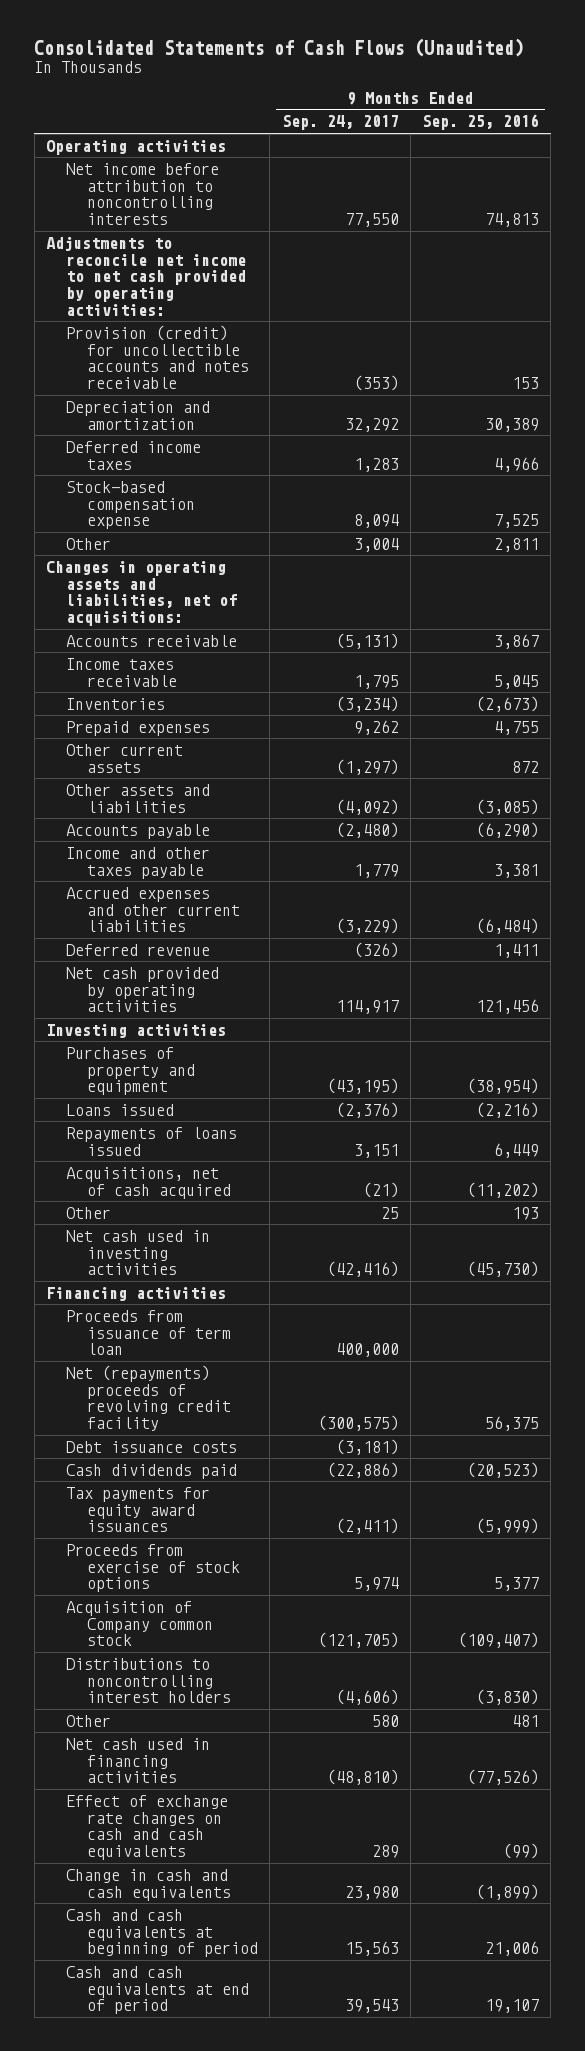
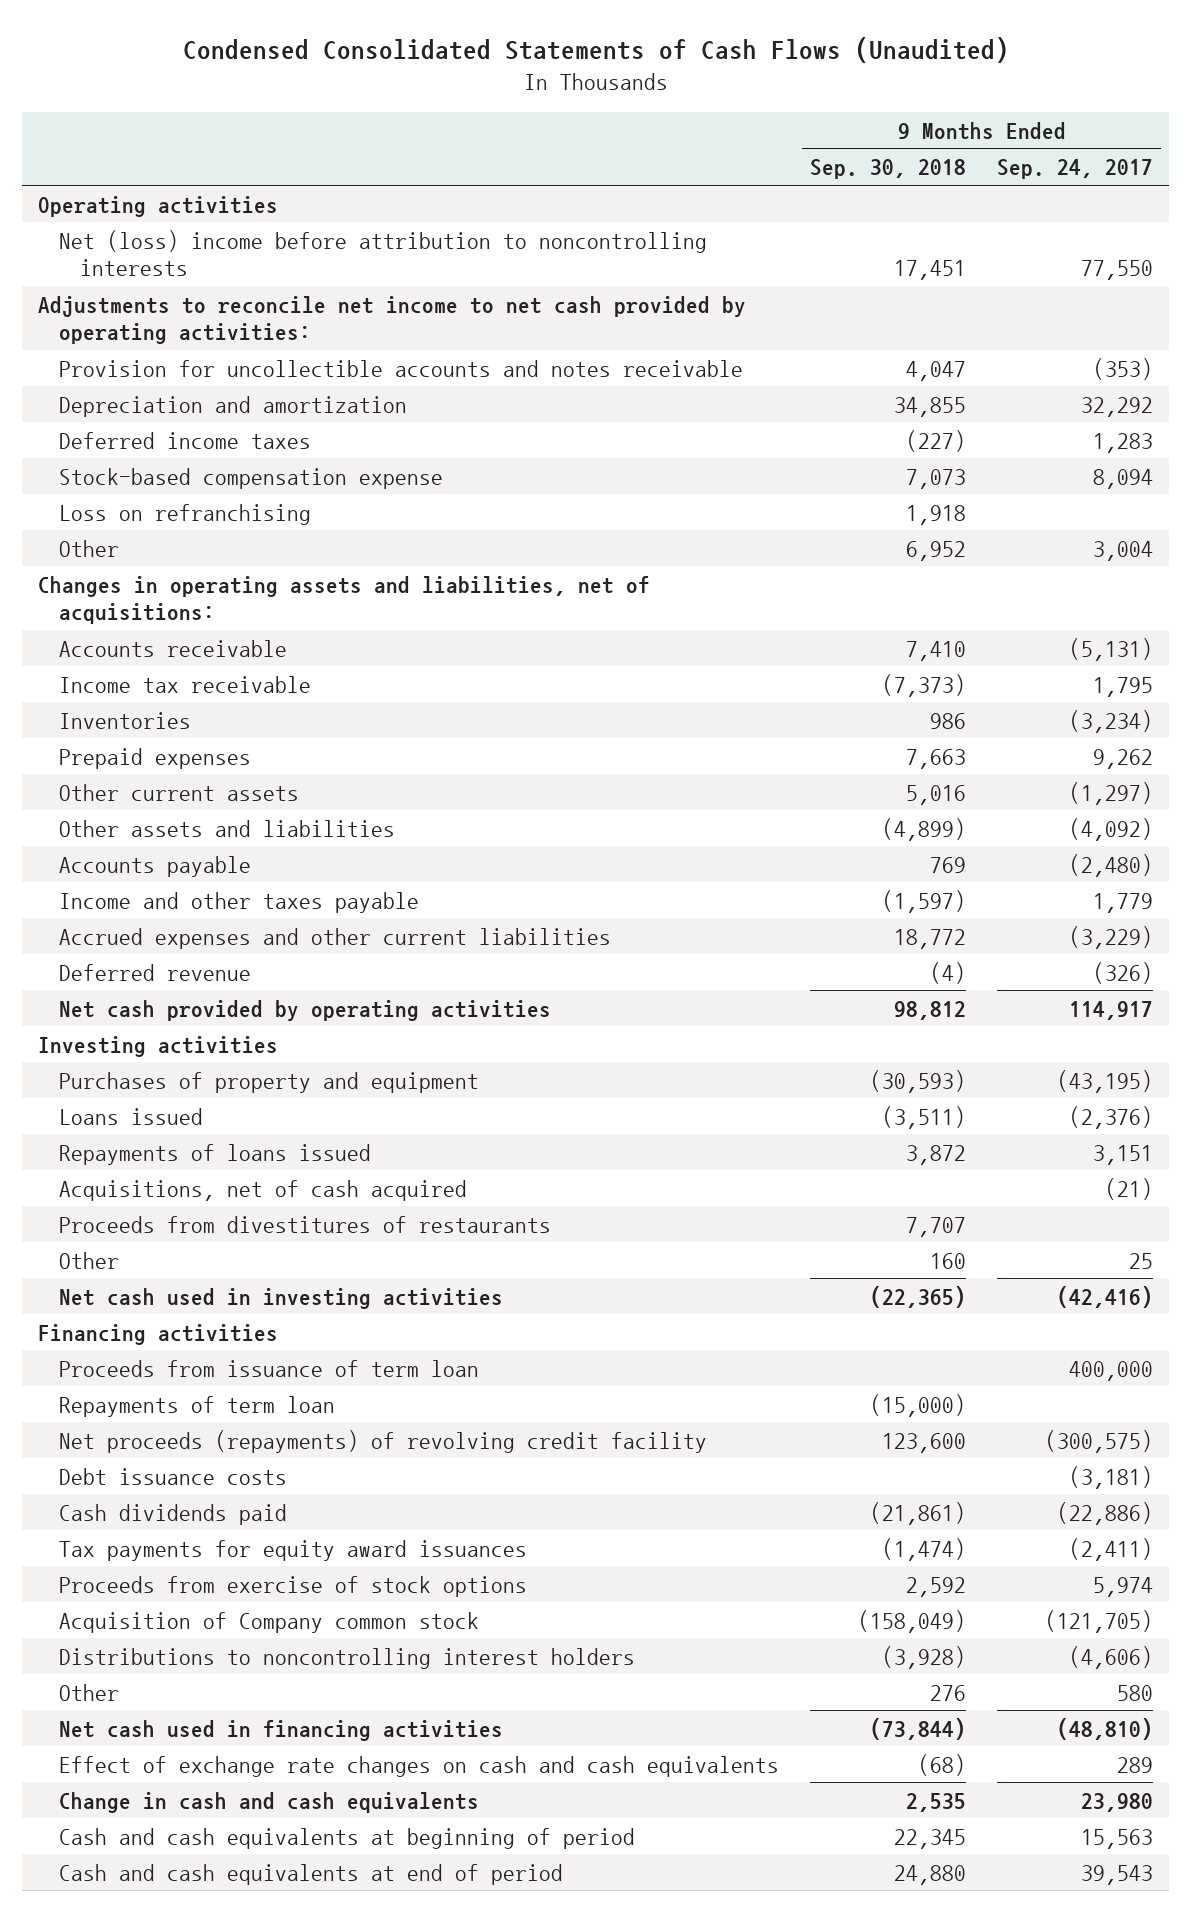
[34,37,525,57] Consolidated Statements of Cash Flows (Unaudited) -> [182,37,1009,64] Condensed Consolidated Statements of Cash Flows (Unaudited)
[421,114,539,131] Sep. 25, 2016 -> none
none -> [810,159,967,180] Sep. 30, 2018
[66,162,220,225] Net income before attribution to noncontrolling interests -> [59,229,708,276] Net (loss) income before attribution to noncontrolling interests
[66,324,250,389] Provision (credit) for uncollectible accounts and notes receivable -> [59,359,744,377] Provision for uncollectible accounts and notes receivable
none -> [59,503,312,525] Loss on refranchising
[66,657,178,687] Income taxes receivable -> [59,675,312,693] Income tax receivable
none -> [59,1215,552,1233] Proceeds from divestitures of restaurants
none -> [59,1395,336,1417] Repayments of term loan
[66,1364,232,1431] Net (repayments) proceeds of revolving credit facility -> [59,1429,708,1453] Net proceeds (repayments) of revolving credit facility

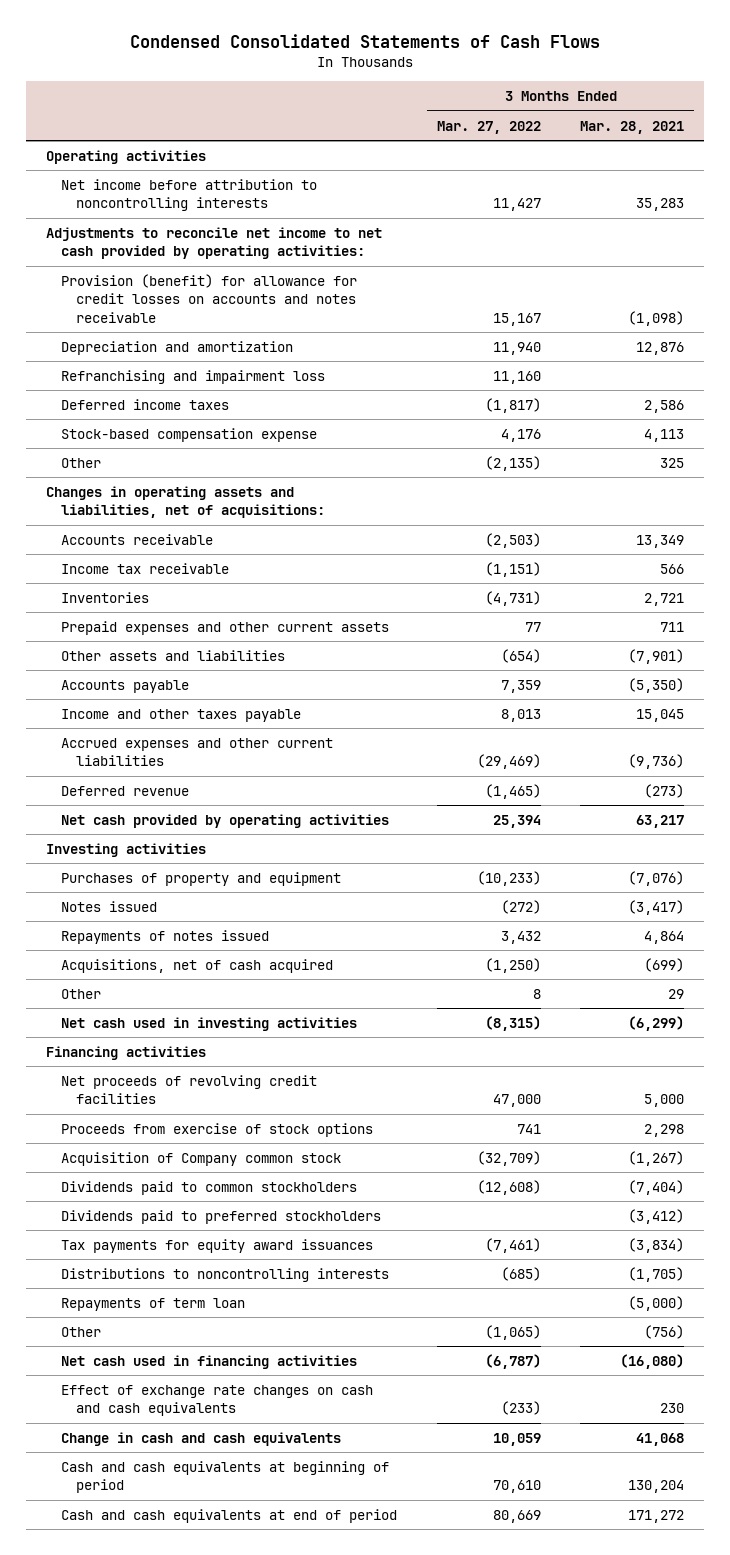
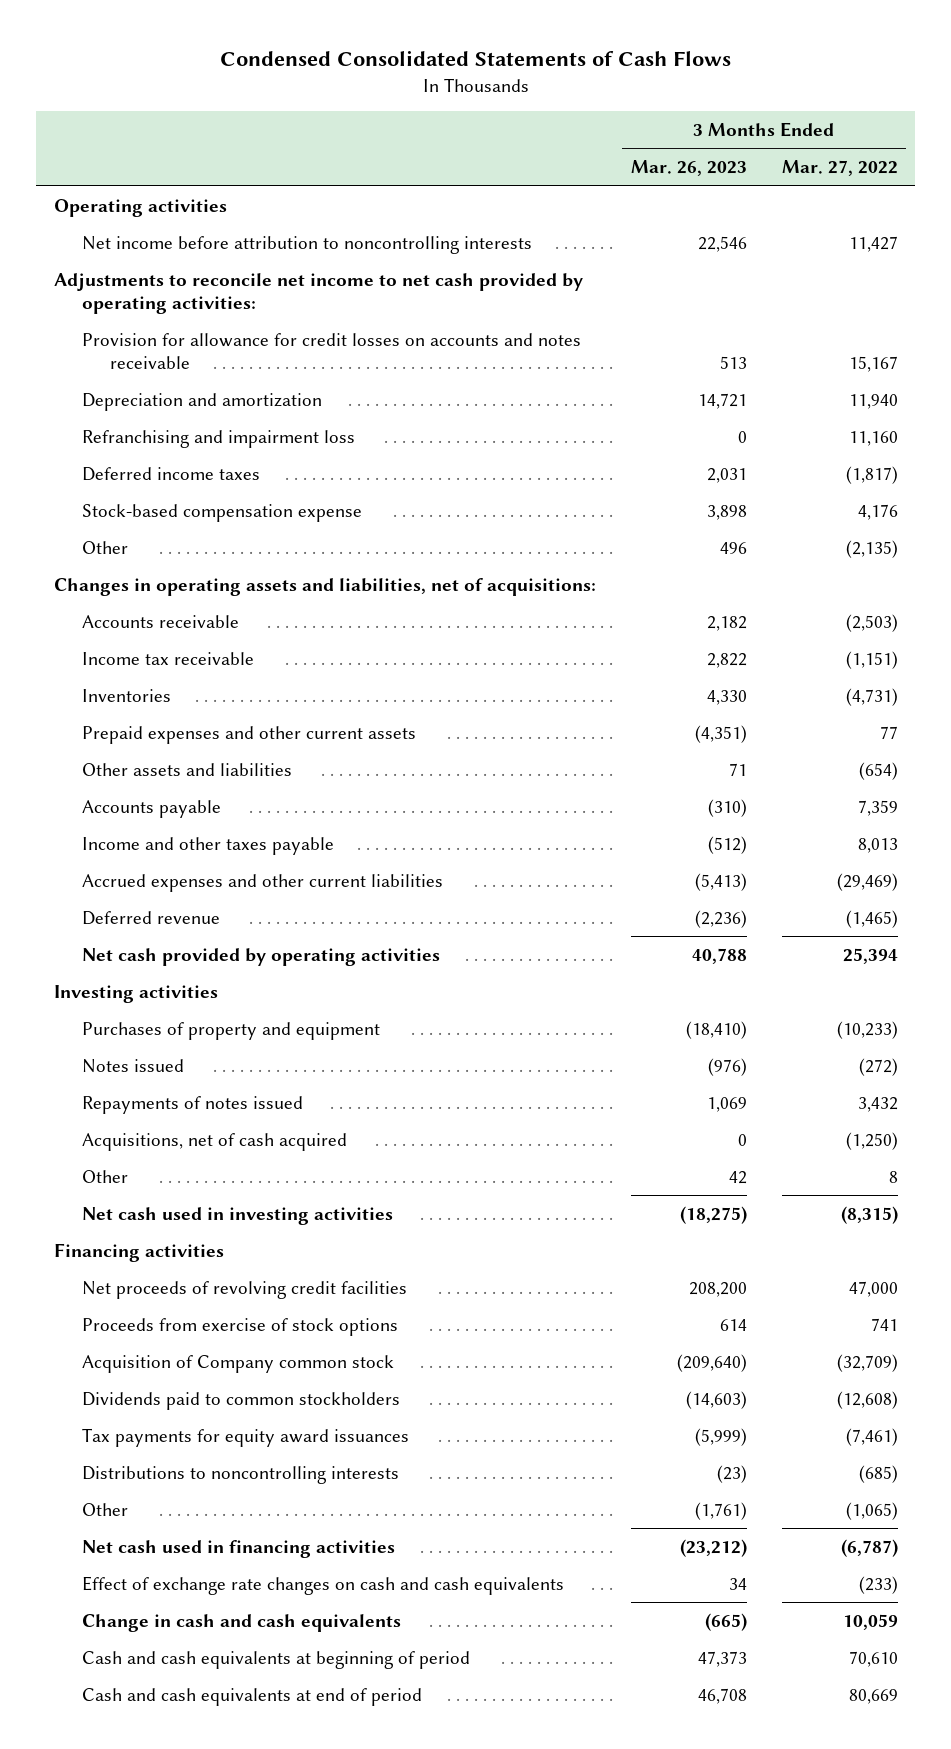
[580,120,685,134] Mar. 28, 2021 -> none
none -> [630,160,747,177] Mar. 26, 2023
[60,273,357,323] Provision (benefit) for allowance for credit losses on accounts and notes receivable -> [81,332,581,369] Provision for allowance for credit losses on accounts and notes receivable
[60,1209,381,1224] Dividends paid to preferred stockholders -> none
[60,1297,245,1311] Repayments of term loan -> none

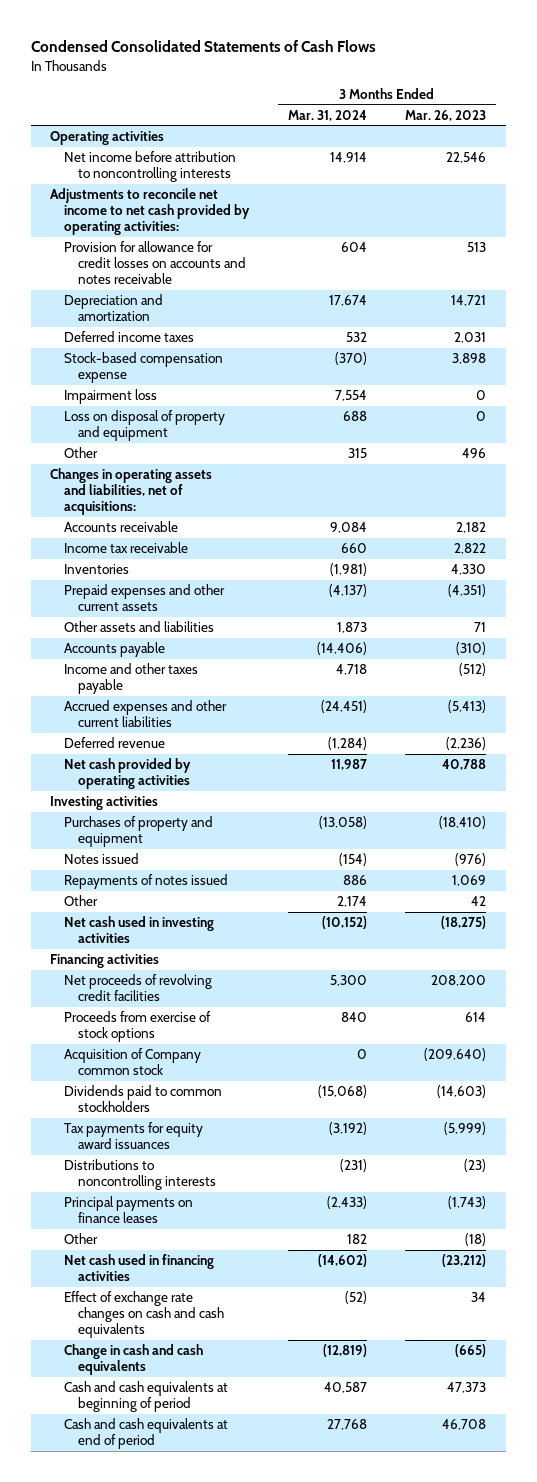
[781,160,898,177] Mar. 27, 2022 -> none
none -> [287,109,367,121] Mar. 31, 2024
[81,429,355,448] Refranchising and impairment loss -> none
none -> [64,389,158,405] Impairment loss
none -> [64,410,226,442] Loss on disposal of property and equipment
[81,1132,347,1151] Acquisitions, net of cash acquired -> none
none -> [64,1196,194,1224] Principal payments on finance leases
[694,1501,747,1520] (1,761) -> [465,1233,487,1247] (18)

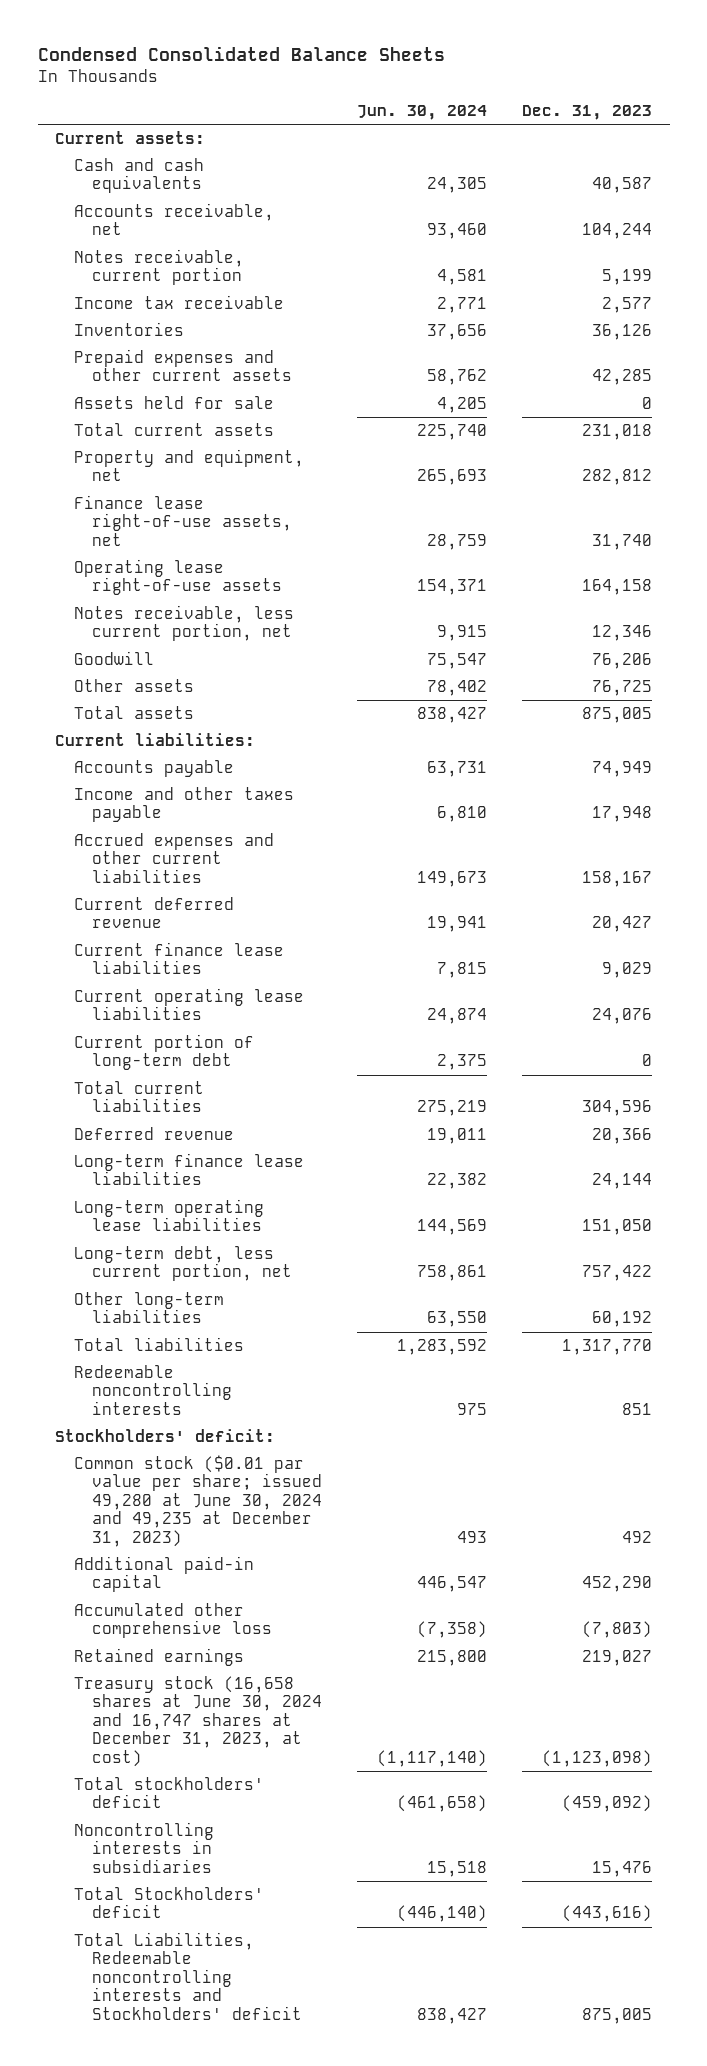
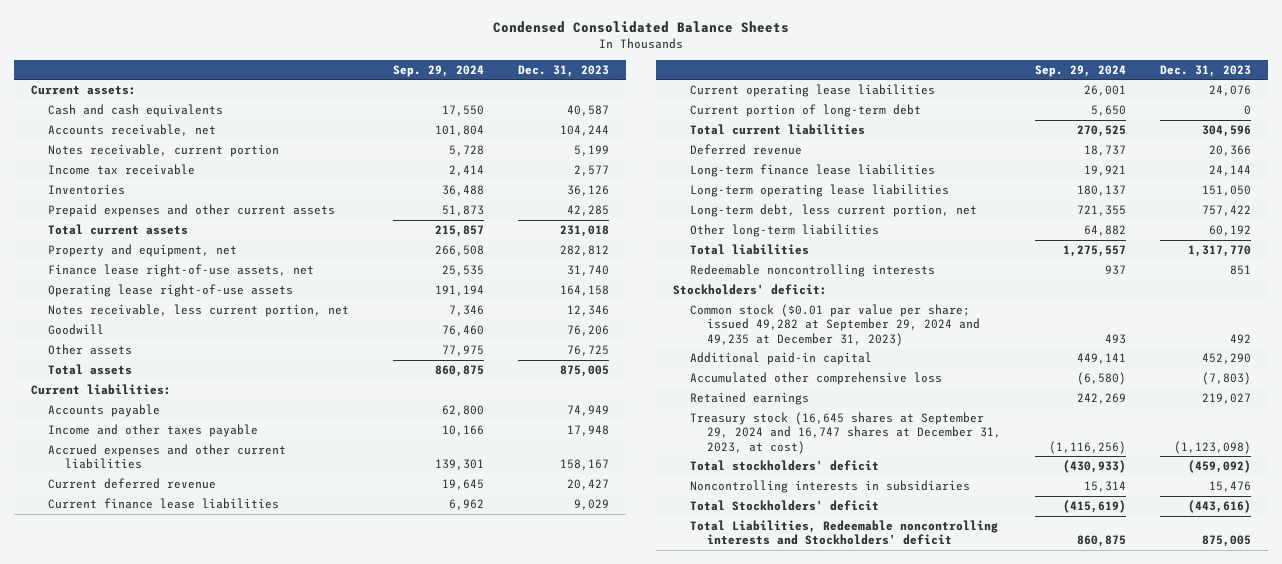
[357,105,488,121] Jun. 30, 2024 -> none
none -> [393,64,485,77] Sep. 29, 2024
[73,395,274,409] Assets held for sale -> none
[73,1454,323,1547] Common stock ($0.01 par value per share; issued 49,280 at June 30, 2024 and 49,235 at December 31, 2023) -> [689,303,980,346] Common stock ($0.01 par value per share; issued 49,282 at September 29, 2024 and 49,235 at December 31, 2023)
[73,1675,323,1767] Treasury stock (16,658 shares at June 30, 2024 and 16,747 shares at December 31, 2023, at cost) -> [689,411,1001,454] Treasury stock (16,645 shares at September 29, 2024 and 16,747 shares at December 31, 2023, at cost)

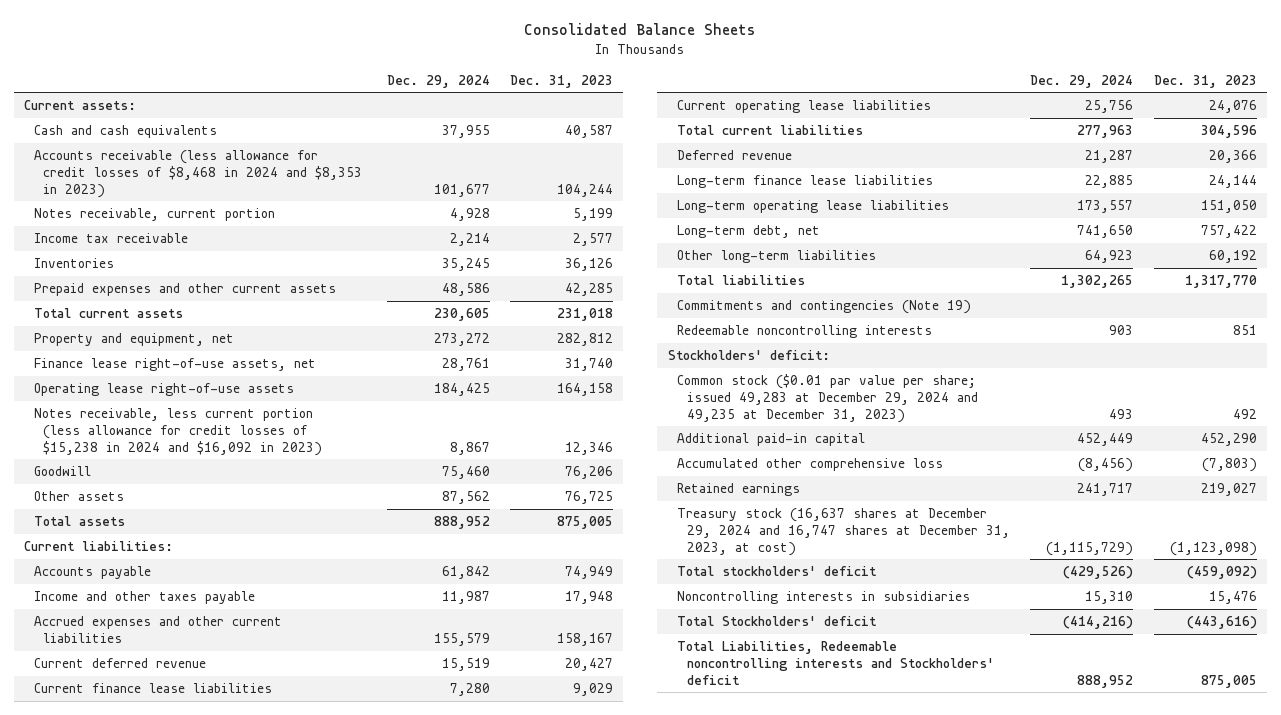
[492,21,789,34] Condensed Consolidated Balance Sheets -> [524,23,756,36] Consolidated Balance Sheets
[393,64,485,77] Sep. 29, 2024 -> none
none -> [386,74,490,88] Dec. 29, 2024
[47,123,216,136] Accounts receivable, net -> [33,150,363,198] Accounts receivable (less allowance for credit losses of $8,468 in 2024 and $8,353 in 2023)
[47,303,349,317] Notes receivable, less current portion, net -> [33,408,323,456] Notes receivable, less current portion (less allowance for credit losses of $15,238 in 2024 and $16,092 in 2023)
[689,103,921,117] Current portion of long-term debt -> none
[689,203,977,217] Long-term debt, less current portion, net -> [677,225,821,239] Long-term debt, net
none -> [677,300,972,315] Commitments and contingencies (Note 19)
[689,303,980,346] Common stock ($0.01 par value per share; issued 49,282 at September 29, 2024 and 49,235 at December 31, 2023) -> [677,374,979,423] Common stock ($0.01 par value per share; issued 49,283 at December 29, 2024 and 49,235 at December 31, 2023)
[689,411,1001,454] Treasury stock (16,645 shares at September 29, 2024 and 16,747 shares at December 31, 2023, at cost) -> [677,508,1011,556] Treasury stock (16,637 shares at December 29, 2024 and 16,747 shares at December 31, 2023, at cost)

